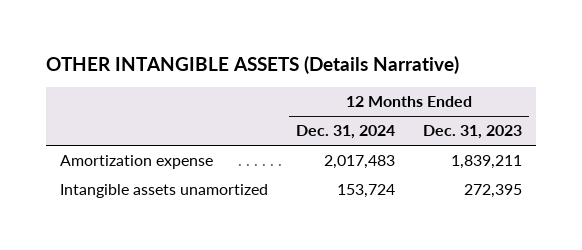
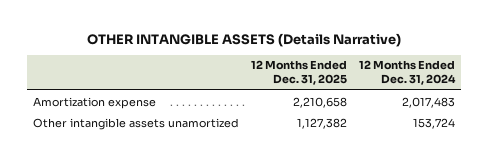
[422,125,522,140] Dec. 31, 2023 -> none
none -> [250,60,347,86] 12 Months Ended Dec. 31, 2025
[59,184,268,199] Intangible assets unamortized -> [32,117,239,130] Other intangible assets unamortized

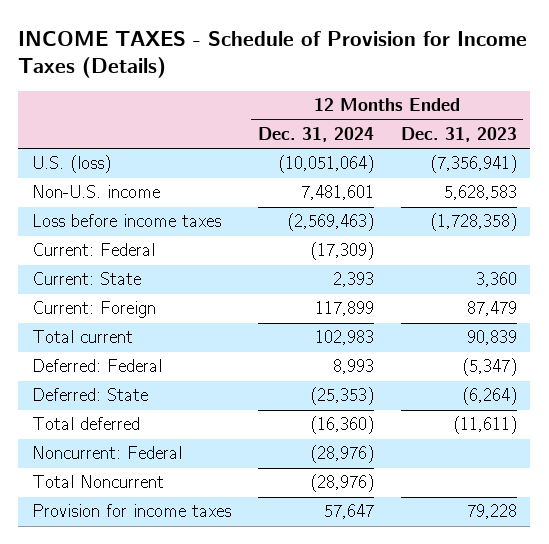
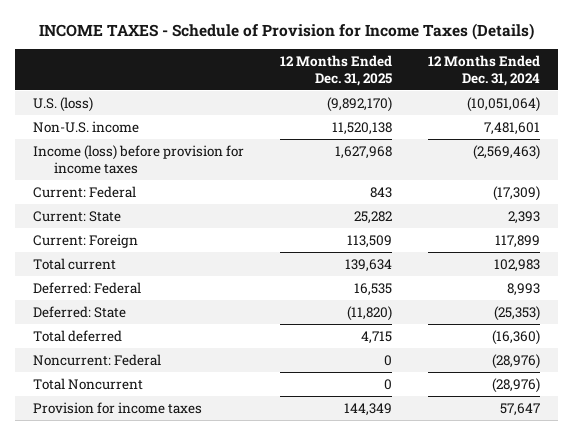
[400,126,517,142] Dec. 31, 2023 -> none
none -> [280,55,393,87] 12 Months Ended Dec. 31, 2025
[31,214,221,228] Loss before income taxes -> [33,144,245,174] Income (loss) before provision for income taxes

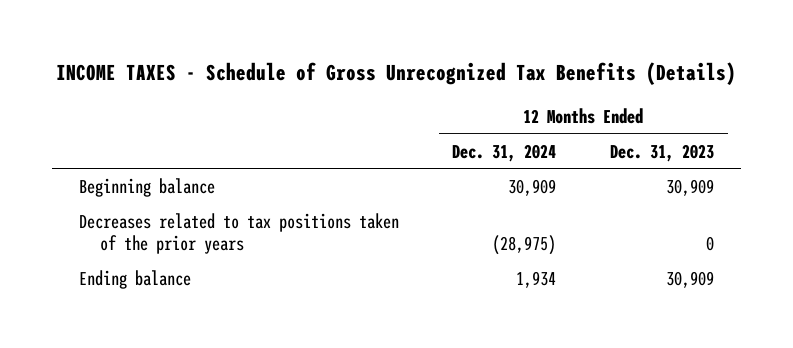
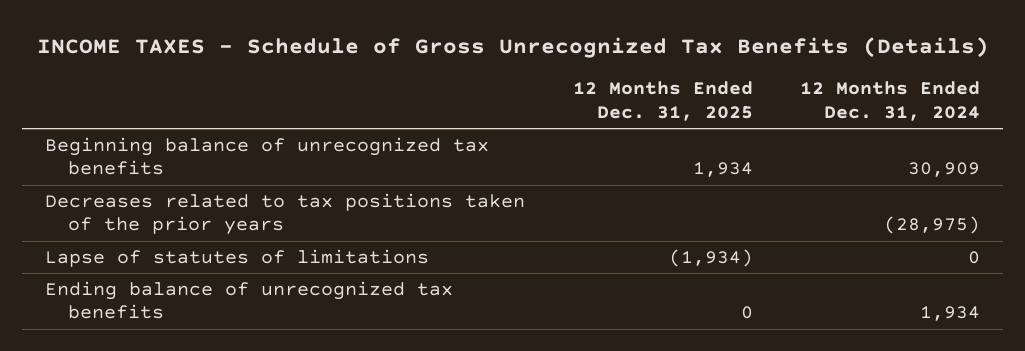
[610,143,715,162] Dec. 31, 2023 -> none
none -> [572,81,753,121] 12 Months Ended Dec. 31, 2025
[78,177,215,197] Beginning balance -> [45,136,490,176] Beginning balance of unrecognized tax benefits
none -> [45,248,430,267] Lapse of statutes of limitations
[78,269,191,289] Ending balance -> [45,280,454,320] Ending balance of unrecognized tax benefits

